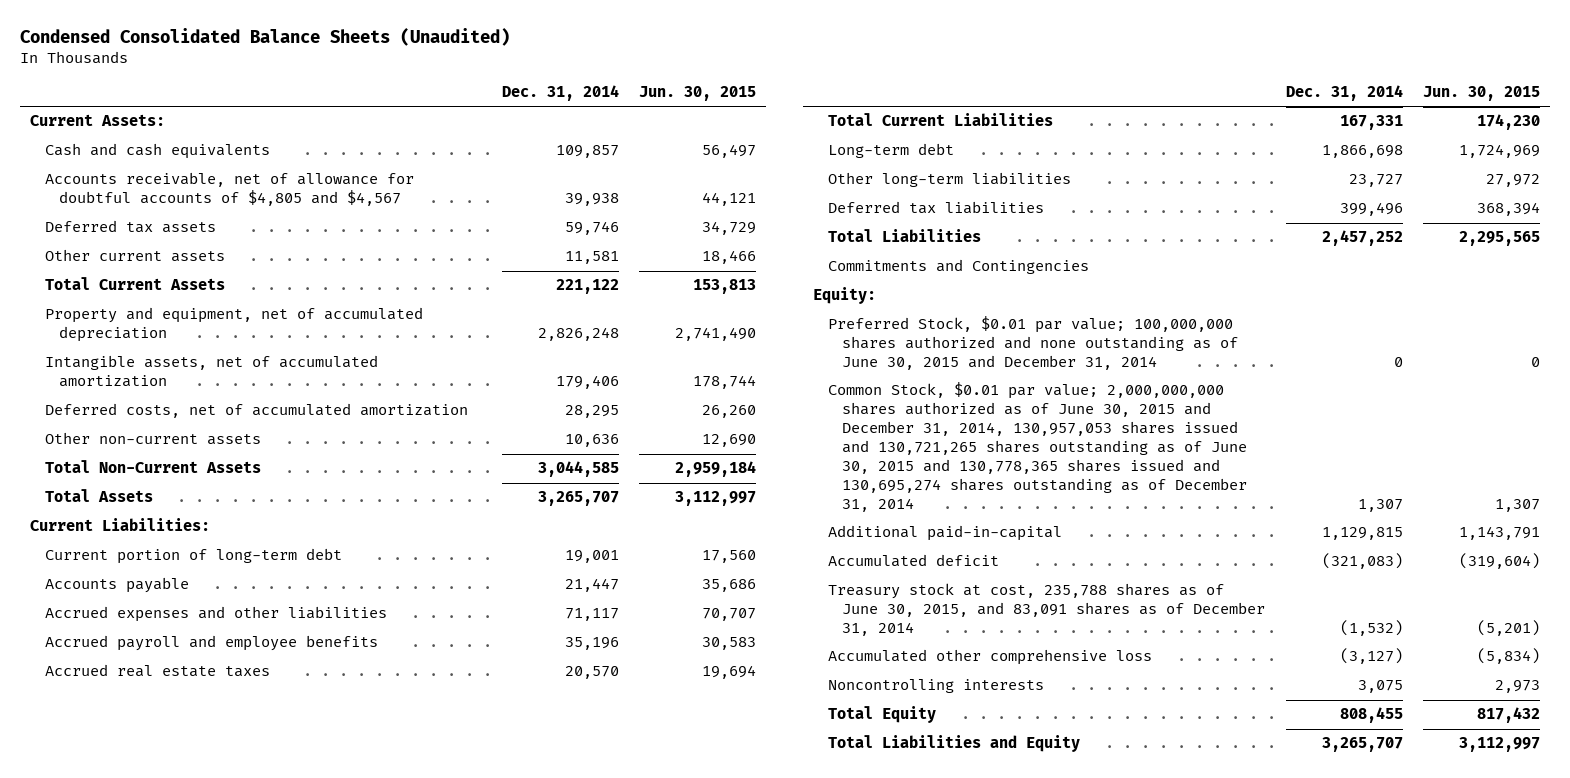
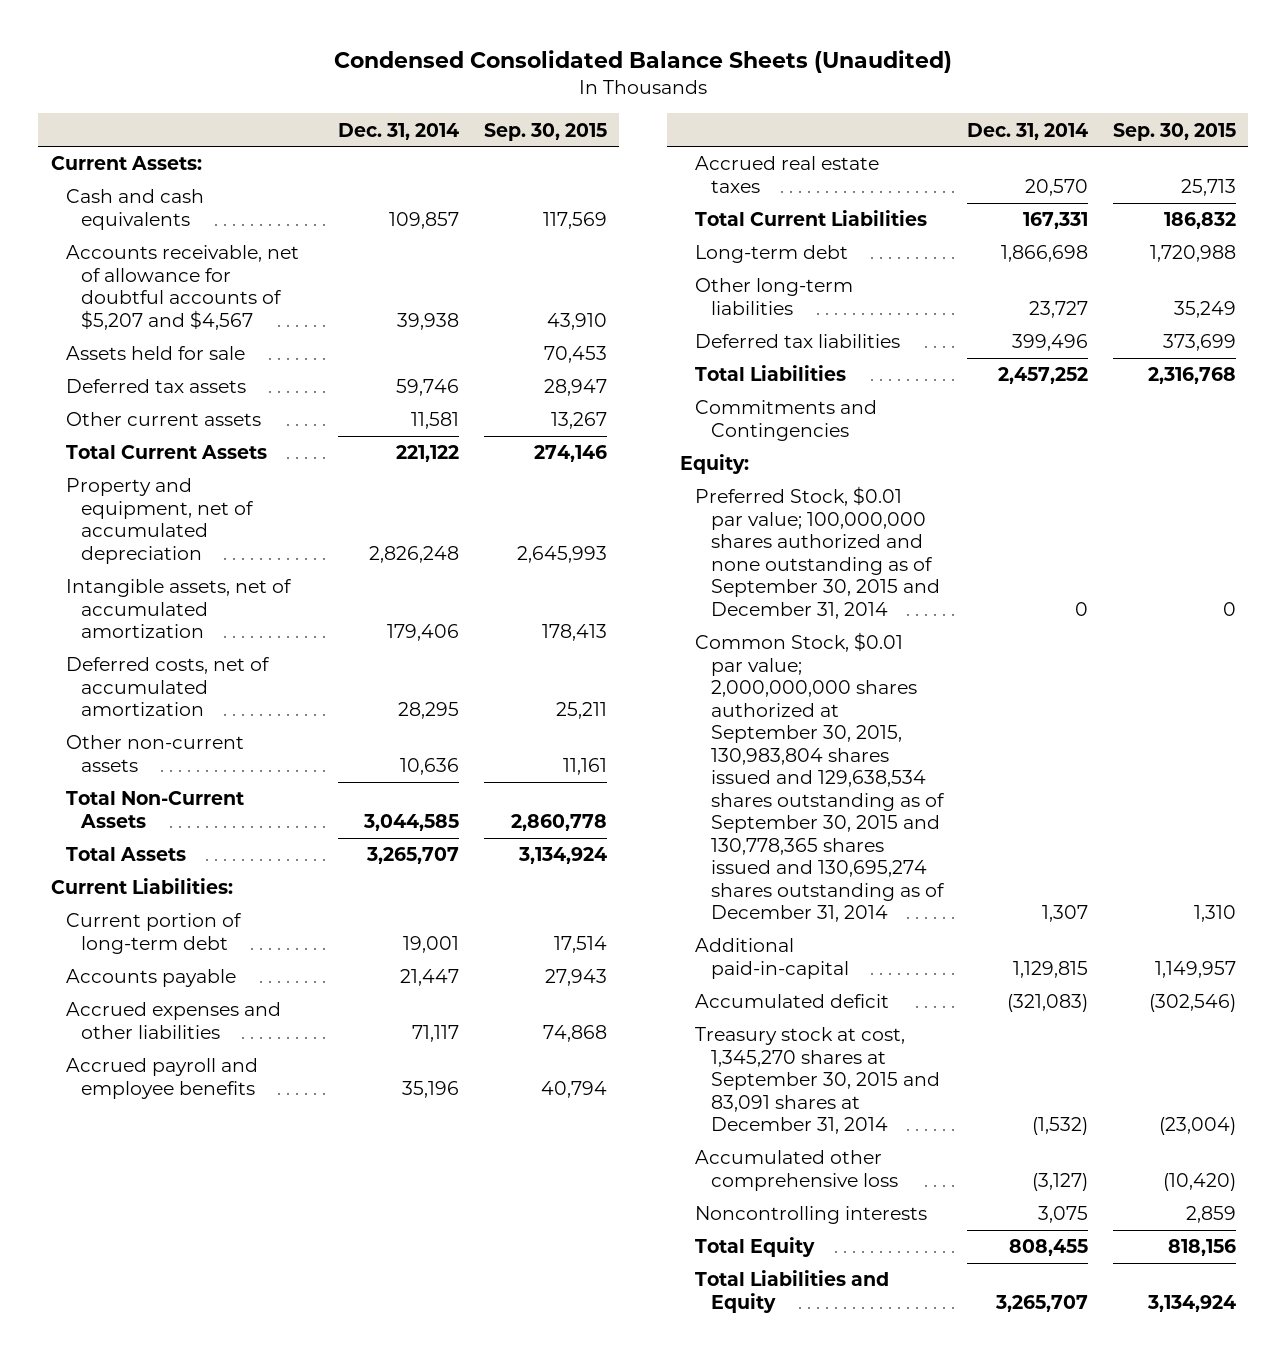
[639,86,757,102] Jun. 30, 2015 -> none
none -> [483,122,607,141] Sep. 30, 2015
[44,172,414,207] Accounts receivable, net of allowance for doubtful accounts of $4,805 and $4,567 -> [66,245,300,330] Accounts receivable, net of allowance for doubtful accounts of $5,207 and $4,567
none -> [66,346,246,361] Assets held for sale
[827,316,1239,371] Preferred Stock, $0.01 par value; 100,000,000 shares authorized and none outstanding as of June 30, 2015 and December 31, 2014 -> [695,486,940,619] Preferred Stock, $0.01 par value; 100,000,000 shares authorized and none outstanding as of September 30, 2015 and December 31, 2014
[827,382,1248,513] Common Stock, $0.01 par value; 2,000,000,000 shares authorized as of June 30, 2015 and December 31, 2014, 130,957,053 shares issued and 130,721,265 shares outstanding as of June 30, 2015 and 130,778,365 shares issued and 130,695,274 shares outstanding as of December 31, 2014 -> [695,632,945,923] Common Stock, $0.01 par value; 2,000,000,000 shares authorized at September 30, 2015, 130,983,804 shares issued and 129,638,534 shares outstanding as of September 30, 2015 and 130,778,365 shares issued and 130,695,274 shares outstanding as of December 31, 2014
[827,583,1266,637] Treasury stock at cost, 235,788 shares as of June 30, 2015, and 83,091 shares as of December 31, 2014 -> [695,1027,940,1135] Treasury stock at cost, 1,345,270 shares at September 30, 2015 and 83,091 shares at December 31, 2014

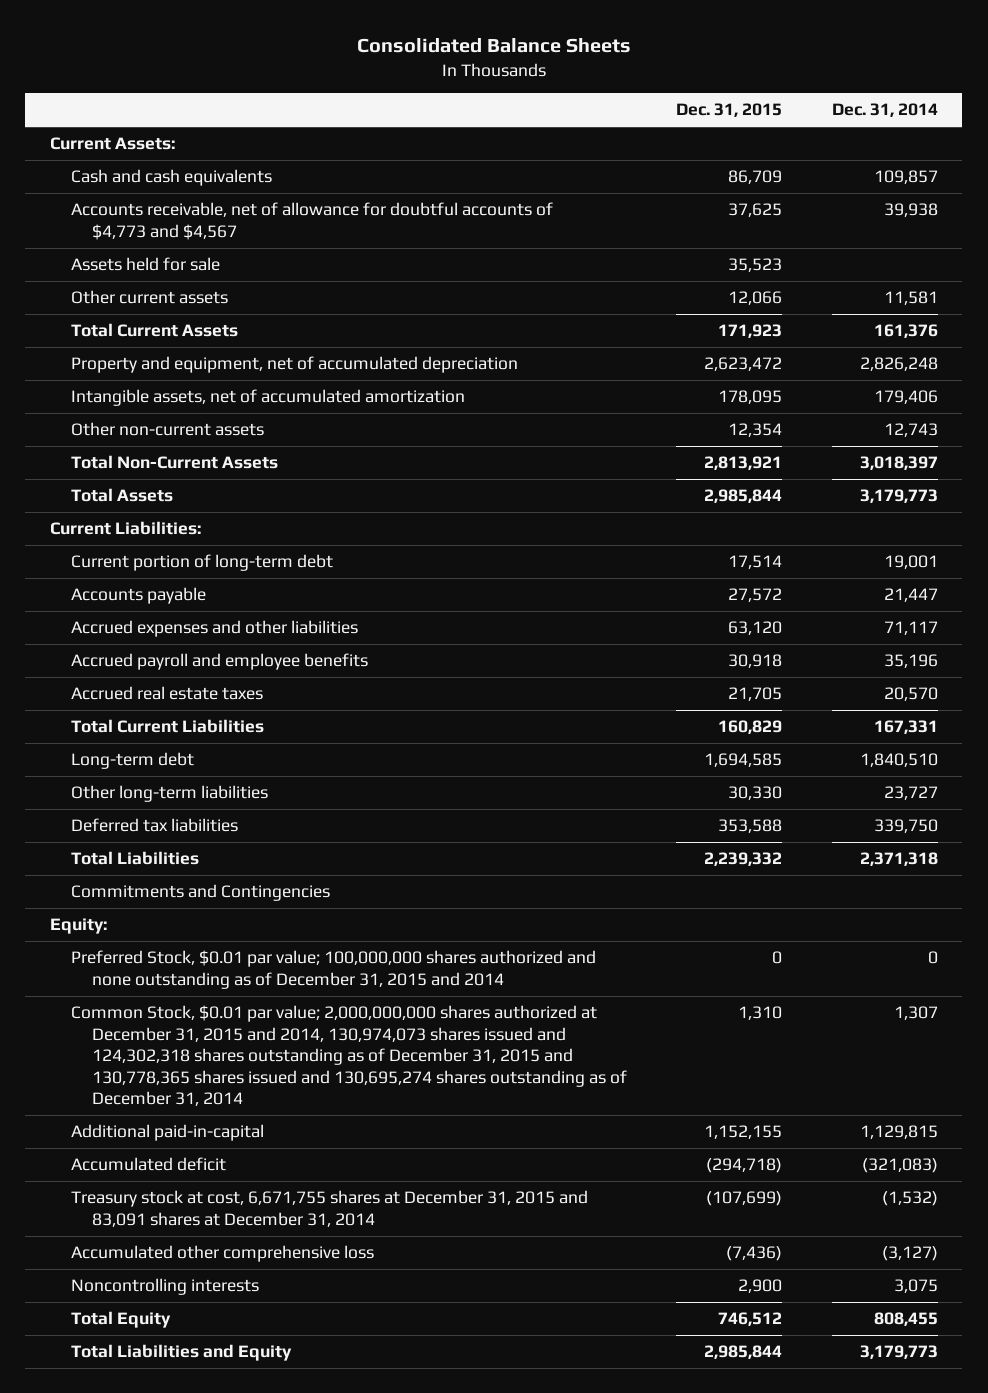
[334,50,953,74] Condensed Consolidated Balance Sheets (Unaudited) -> [356,38,631,54] Consolidated Balance Sheets
[483,122,607,141] Sep. 30, 2015 -> none
none -> [676,103,783,118] Dec. 31, 2015
[66,245,300,330] Accounts receivable, net of allowance for doubtful accounts of $5,207 and $4,567 -> [70,202,553,240] Accounts receivable, net of allowance for doubtful accounts of $4,773 and $4,567
[66,379,247,394] Deferred tax assets -> none
[396,445,460,463] 221,122 -> [873,324,938,339] 161,376
[66,657,271,717] Deferred costs, net of accumulated amortization -> none
[400,757,460,775] 10,636 -> [883,423,938,438] 12,743
[363,813,460,831] 3,044,585 -> [859,456,938,471] 3,018,397
[366,847,460,865] 3,265,707 -> [859,489,938,504] 3,179,773
[1001,245,1089,263] 1,866,698 -> [859,753,938,768] 1,840,510
[1012,334,1089,352] 399,496 -> [873,819,938,834] 339,750
[998,367,1089,385] 2,457,252 -> [859,852,938,867] 2,371,318
[695,486,940,619] Preferred Stock, $0.01 par value; 100,000,000 shares authorized and none outstanding as of September 30, 2015 and December 31, 2014 -> [70,950,596,989] Preferred Stock, $0.01 par value; 100,000,000 shares authorized and none outstanding as of December 31, 2015 and 2014
[695,632,945,923] Common Stock, $0.01 par value; 2,000,000,000 shares authorized at September 30, 2015, 130,983,804 shares issued and 129,638,534 shares outstanding as of September 30, 2015 and 130,778,365 shares issued and 130,695,274 shares outstanding as of December 31, 2014 -> [70,1005,627,1107] Common Stock, $0.01 par value; 2,000,000,000 shares authorized at December 31, 2015 and 2014, 130,974,073 shares issued and 124,302,318 shares outstanding as of December 31, 2015 and 130,778,365 shares issued and 130,695,274 shares outstanding as of December 31, 2014
[695,1027,940,1135] Treasury stock at cost, 1,345,270 shares at September 30, 2015 and 83,091 shares at December 31, 2014 -> [70,1190,588,1227] Treasury stock at cost, 6,671,755 shares at December 31, 2015 and 83,091 shares at December 31, 2014
[995,1294,1089,1312] 3,265,707 -> [859,1345,938,1360] 3,179,773

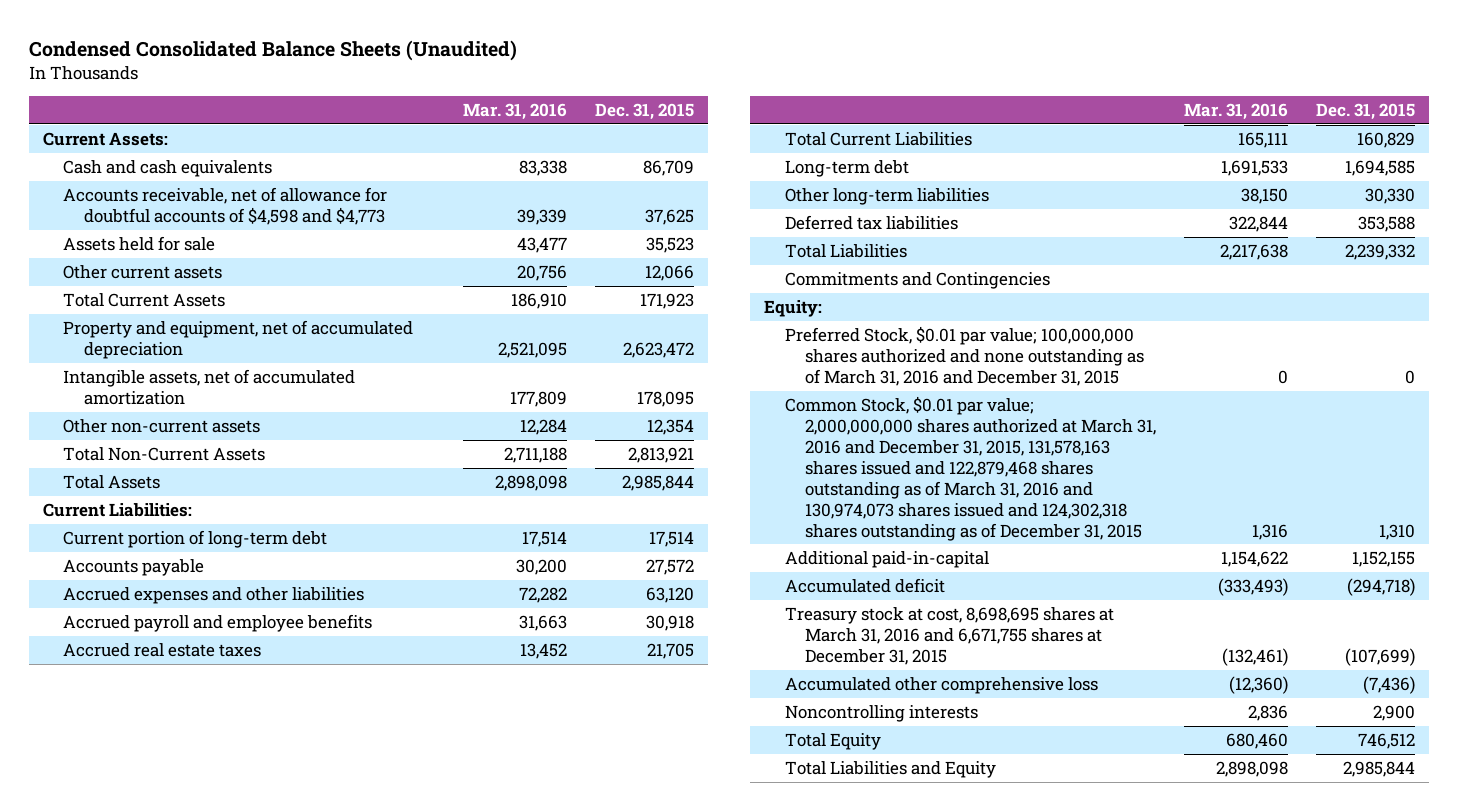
[356,38,631,54] Consolidated Balance Sheets -> [29,39,518,61] Condensed Consolidated Balance Sheets (Unaudited)
[831,103,938,118] Dec. 31, 2014 -> none
none -> [462,103,567,121] Mar. 31, 2016
[70,202,553,240] Accounts receivable, net of allowance for doubtful accounts of $4,773 and $4,567 -> [63,187,388,225] Accounts receivable, net of allowance for doubtful accounts of $4,598 and $4,773
[70,950,596,989] Preferred Stock, $0.01 par value; 100,000,000 shares authorized and none outstanding as of December 31, 2015 and 2014 -> [784,326,1144,386] Preferred Stock, $0.01 par value; 100,000,000 shares authorized and none outstanding as of March 31, 2016 and December 31, 2015
[70,1005,627,1107] Common Stock, $0.01 par value; 2,000,000,000 shares authorized at December 31, 2015 and 2014, 130,974,073 shares issued and 124,302,318 shares outstanding as of December 31, 2015 and 130,778,365 shares issued and 130,695,274 shares outstanding as of December 31, 2014 -> [784,396,1156,541] Common Stock, $0.01 par value; 2,000,000,000 shares authorized at March 31, 2016 and December 31, 2015, 131,578,163 shares issued and 122,879,468 shares outstanding as of March 31, 2016 and 130,974,073 shares issued and 124,302,318 shares outstanding as of December 31, 2015
[70,1190,588,1227] Treasury stock at cost, 6,671,755 shares at December 31, 2015 and 83,091 shares at December 31, 2014 -> [784,607,1114,665] Treasury stock at cost, 8,698,695 shares at March 31, 2016 and 6,671,755 shares at December 31, 2015

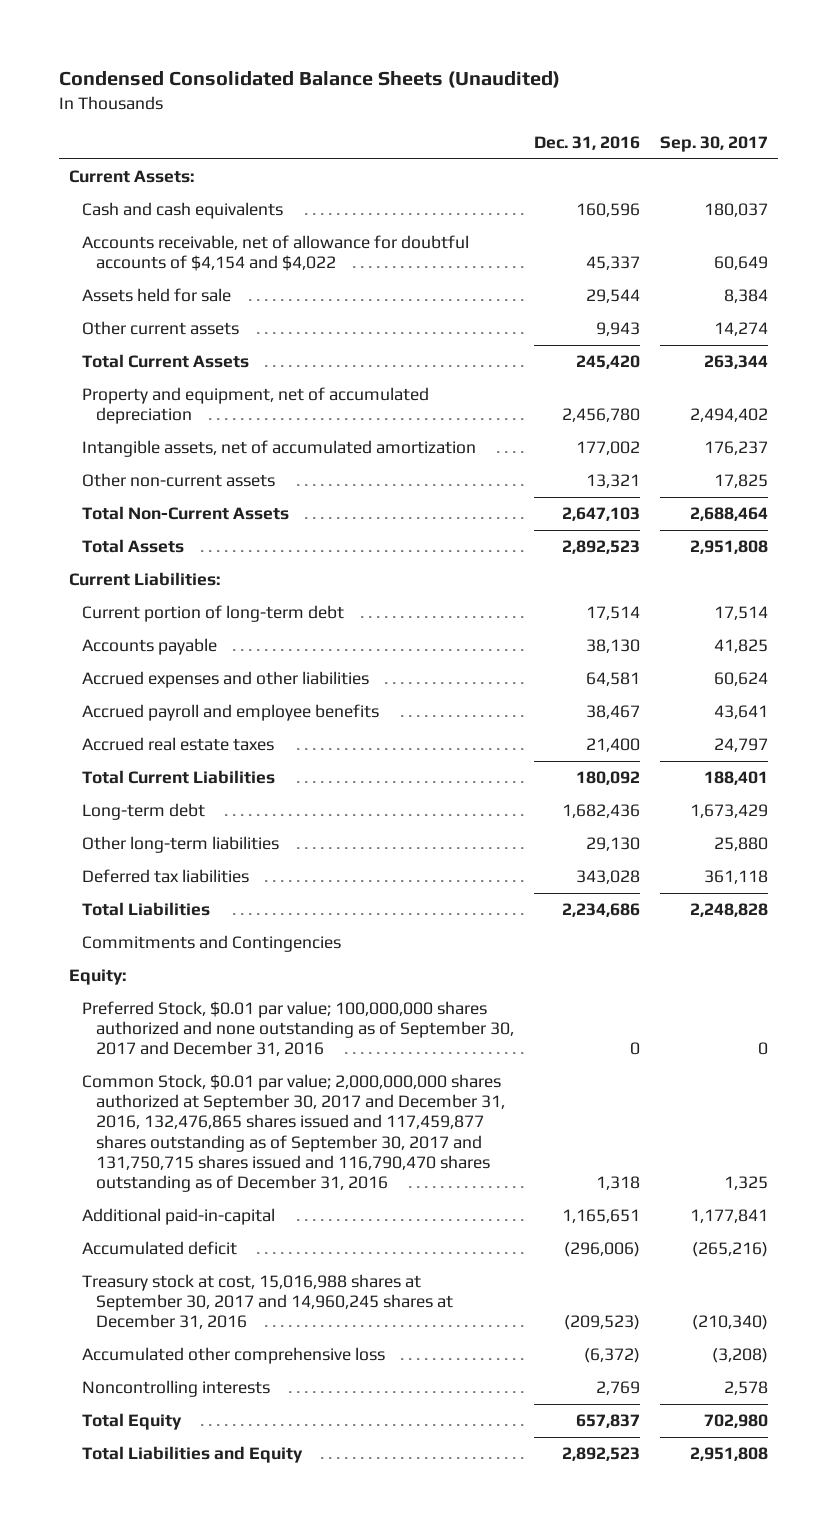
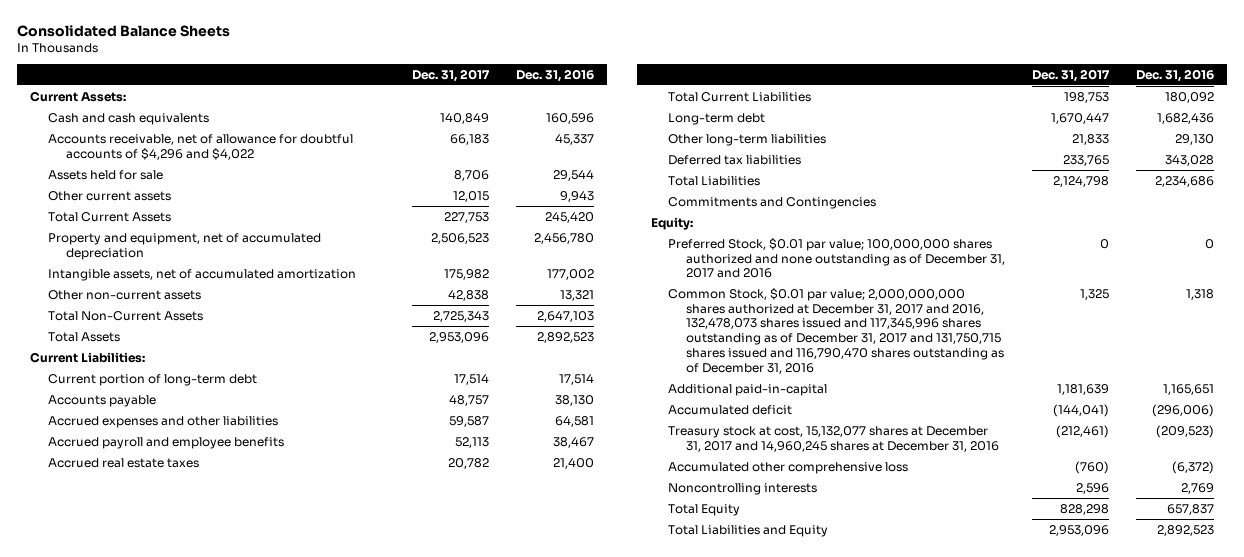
[58,71,560,89] Condensed Consolidated Balance Sheets (Unaudited) -> [16,24,230,37] Consolidated Balance Sheets
[660,136,769,153] Sep. 30, 2017 -> none
none -> [411,68,490,82] Dec. 31, 2017
[82,234,470,272] Accounts receivable, net of allowance for doubtful accounts of $4,154 and $4,022 -> [48,133,354,160] Accounts receivable, net of allowance for doubtful accounts of $4,296 and $4,022
[82,1000,515,1057] Preferred Stock, $0.01 par value; 100,000,000 shares authorized and none outstanding as of September 30, 2017 and December 31, 2016 -> [668,237,1006,279] Preferred Stock, $0.01 par value; 100,000,000 shares authorized and none outstanding as of December 31, 2017 and 2016
[82,1073,506,1193] Common Stock, $0.01 par value; 2,000,000,000 shares authorized at September 30, 2017 and December 31, 2016, 132,476,865 shares issued and 117,459,877 shares outstanding as of September 30, 2017 and 131,750,715 shares issued and 116,790,470 shares outstanding as of December 31, 2016 -> [668,287,1005,375] Common Stock, $0.01 par value; 2,000,000,000 shares authorized at December 31, 2017 and 2016, 132,478,073 shares issued and 117,345,996 shares outstanding as of December 31, 2017 and 131,750,715 shares issued and 116,790,470 shares outstanding as of December 31, 2016
[82,1273,454,1330] Treasury stock at cost, 15,016,988 shares at September 30, 2017 and 14,960,245 shares at December 31, 2016 -> [668,425,1000,452] Treasury stock at cost, 15,132,077 shares at December 31, 2017 and 14,960,245 shares at December 31, 2016

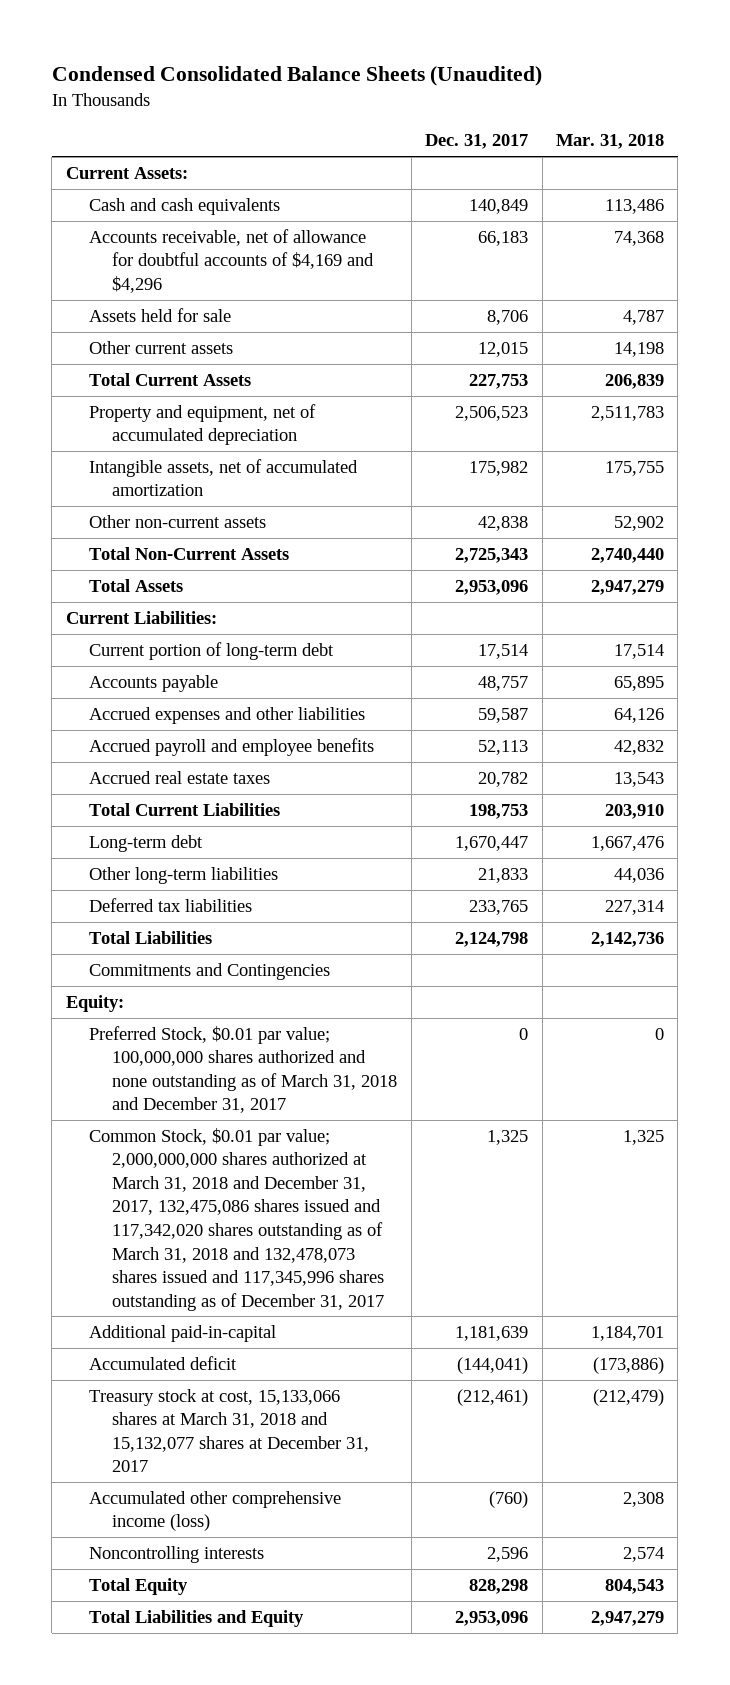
[16,24,230,37] Consolidated Balance Sheets -> [51,65,542,86] Condensed Consolidated Balance Sheets (Unaudited)
[515,68,594,82] Dec. 31, 2016 -> none
none -> [556,134,665,150] Mar. 31, 2018
[48,133,354,160] Accounts receivable, net of allowance for doubtful accounts of $4,296 and $4,022 -> [89,228,375,293] Accounts receivable, net of allowance for doubtful accounts of $4,169 and $4,296
[668,237,1006,279] Preferred Stock, $0.01 par value; 100,000,000 shares authorized and none outstanding as of December 31, 2017 and 2016 -> [89,1025,398,1114] Preferred Stock, $0.01 par value; 100,000,000 shares authorized and none outstanding as of March 31, 2018 and December 31, 2017
[668,287,1005,375] Common Stock, $0.01 par value; 2,000,000,000 shares authorized at December 31, 2017 and 2016, 132,478,073 shares issued and 117,345,996 shares outstanding as of December 31, 2017 and 131,750,715 shares issued and 116,790,470 shares outstanding as of December 31, 2016 -> [89,1127,385,1311] Common Stock, $0.01 par value; 2,000,000,000 shares authorized at March 31, 2018 and December 31, 2017, 132,475,086 shares issued and 117,342,020 shares outstanding as of March 31, 2018 and 132,478,073 shares issued and 117,345,996 shares outstanding as of December 31, 2017
[668,425,1000,452] Treasury stock at cost, 15,132,077 shares at December 31, 2017 and 14,960,245 shares at December 31, 2016 -> [89,1388,370,1473] Treasury stock at cost, 15,133,066 shares at March 31, 2018 and 15,132,077 shares at December 31, 2017
[668,461,909,474] Accumulated other comprehensive loss -> [89,1490,342,1532] Accumulated other comprehensive income (loss)

